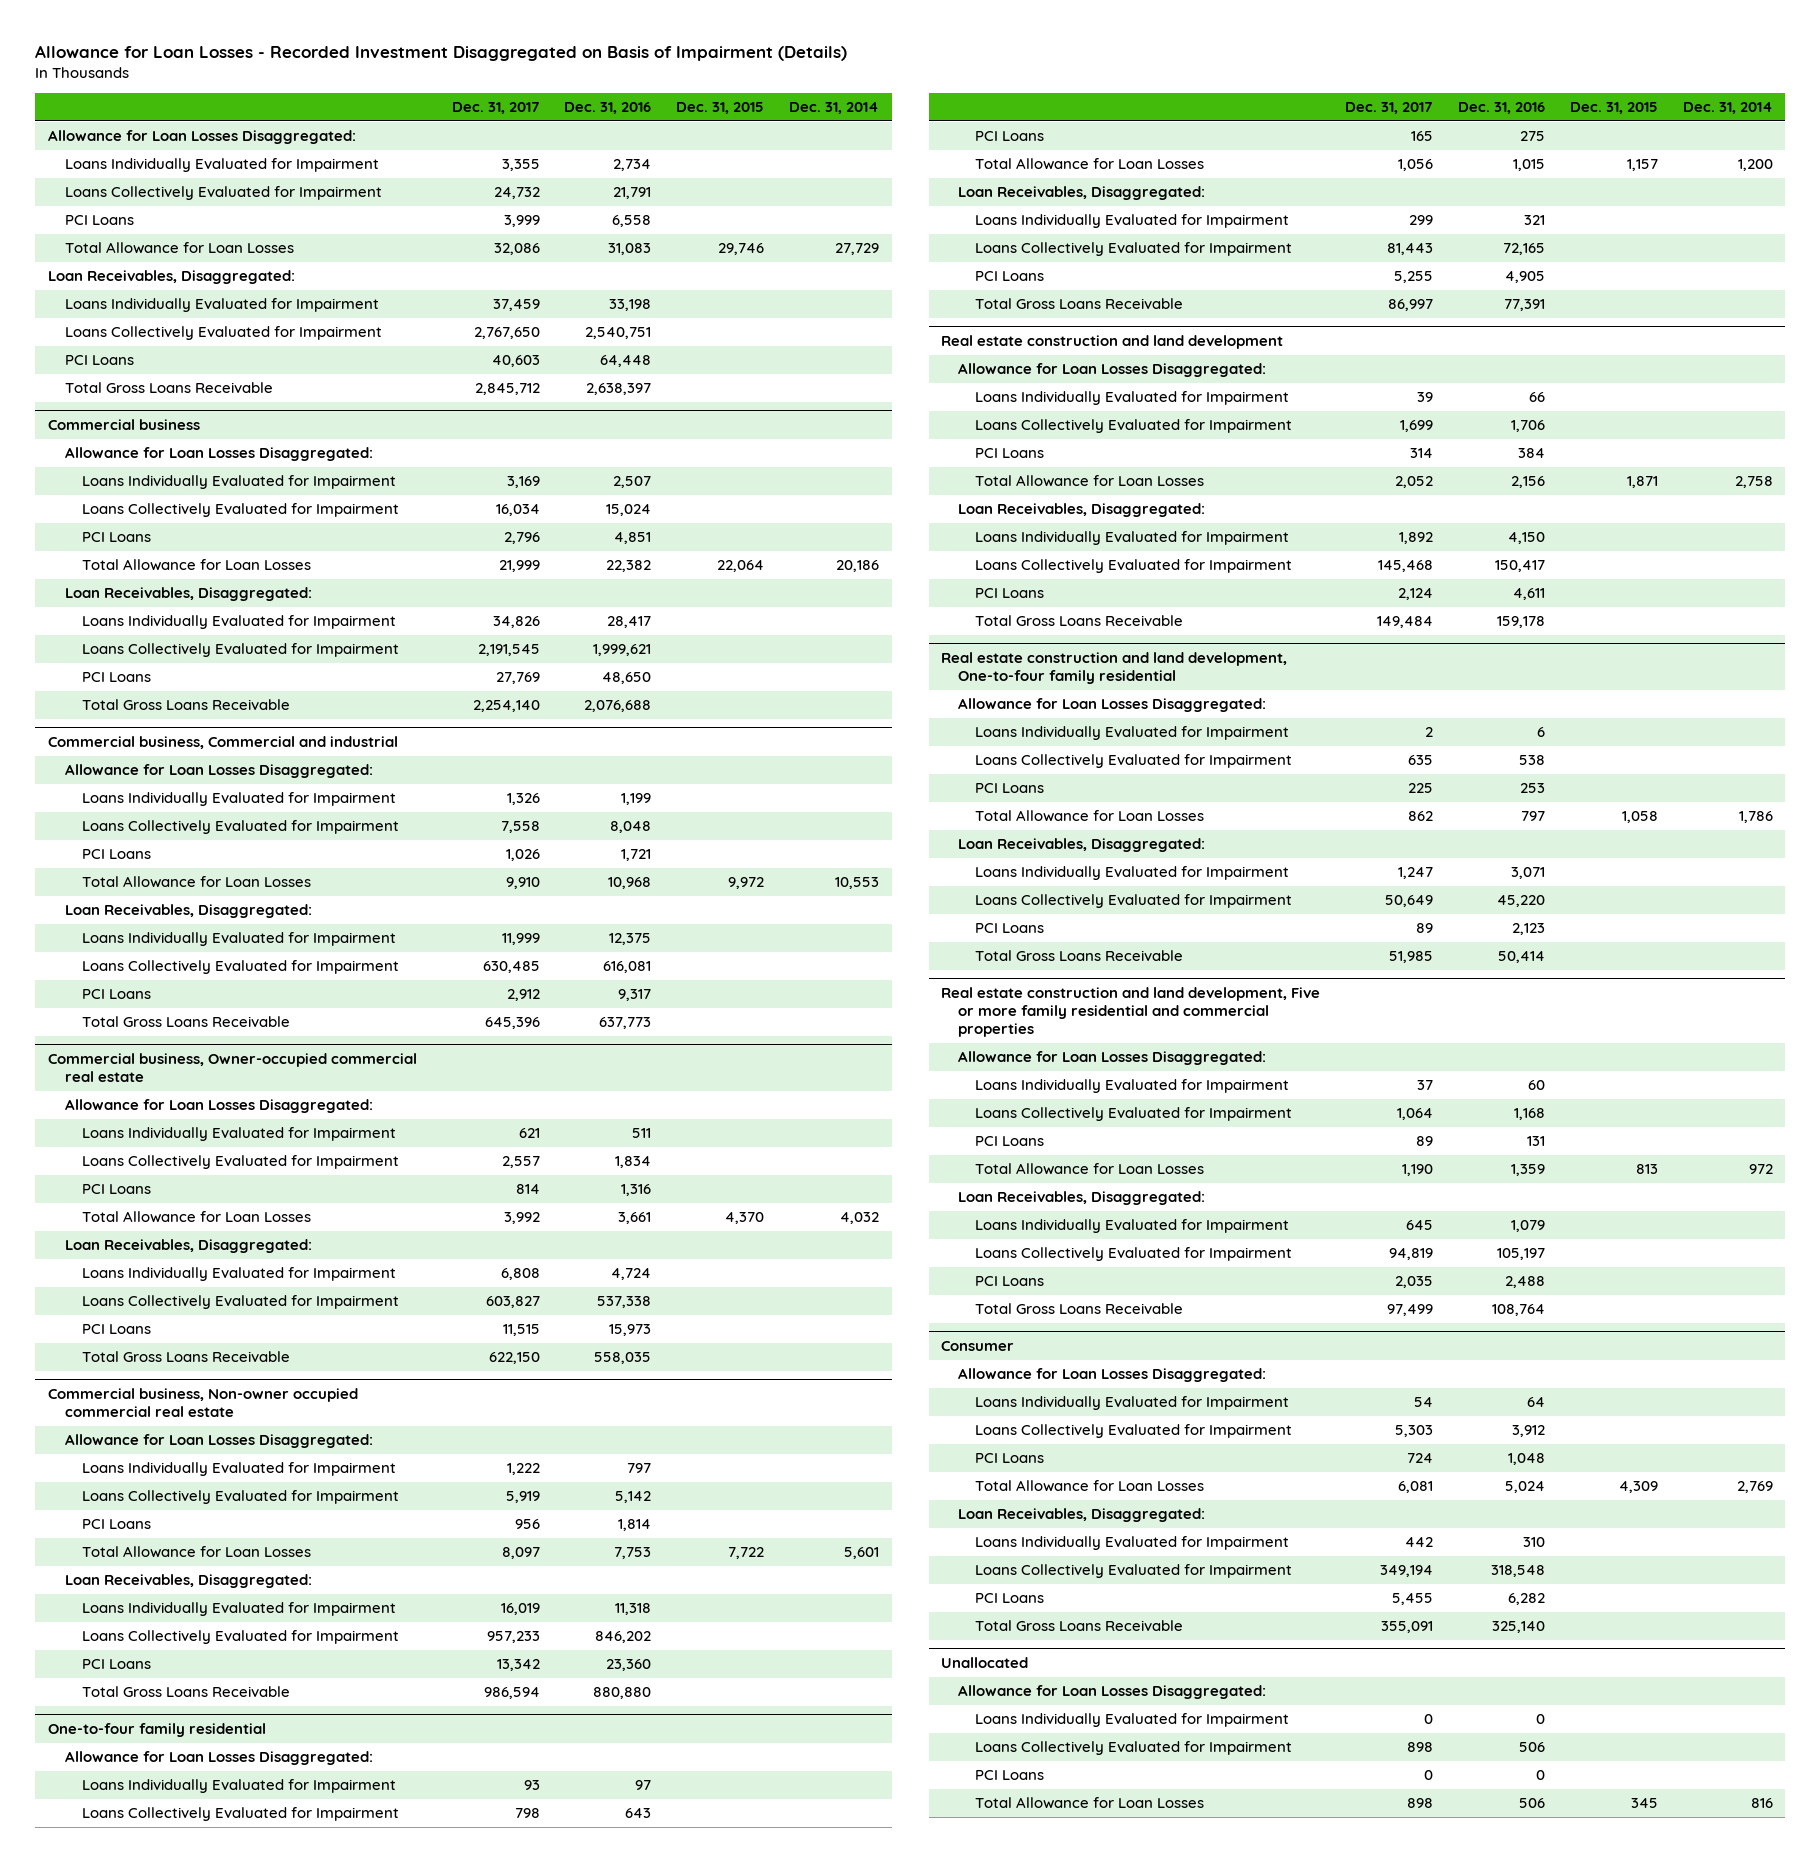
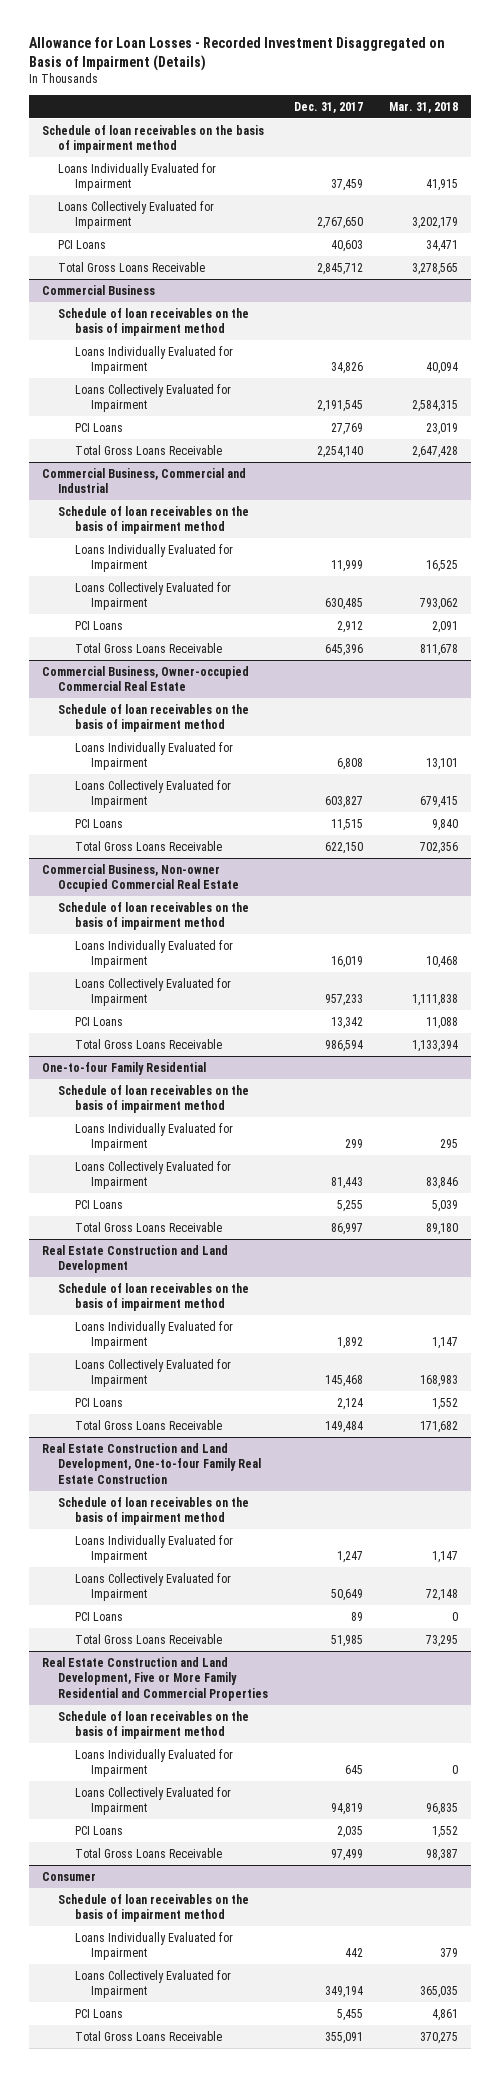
[564,102,652,115] Dec. 31, 2016 -> none
[676,102,765,115] Dec. 31, 2015 -> none
[789,102,880,115] Dec. 31, 2014 -> none
none -> [389,101,459,113] Mar. 31, 2018
[47,130,356,145] Allowance for Loan Losses Disaggregated: -> none
[64,158,379,173] Loans Individually Evaluated for Impairment -> none
[64,186,382,201] Loans Collectively Evaluated for Impairment -> none
[64,215,134,226] PCI Loans -> none
[64,242,294,255] Total Allowance for Loan Losses -> none
[47,270,295,285] Loan Receivables, Disaggregated: -> none
none -> [42,124,265,154] Schedule of loan receivables on the basis of impairment method
[64,447,373,462] Allowance for Loan Losses Disaggregated: -> none
[81,475,396,490] Loans Individually Evaluated for Impairment -> none
[81,503,399,518] Loans Collectively Evaluated for Impairment -> none
[81,532,151,543] PCI Loans -> none
[81,559,311,572] Total Allowance for Loan Losses -> none
[64,587,312,602] Loan Receivables, Disaggregated: -> none
[47,419,200,431] Commercial business -> [42,284,156,295] Commercial Business
none -> [58,307,250,337] Schedule of loan receivables on the basis of impairment method
[64,764,373,779] Allowance for Loan Losses Disaggregated: -> none
[81,792,396,807] Loans Individually Evaluated for Impairment -> none
[81,820,399,835] Loans Collectively Evaluated for Impairment -> none
[81,849,151,860] PCI Loans -> none
[81,876,311,889] Total Allowance for Loan Losses -> none
[64,904,312,919] Loan Receivables, Disaggregated: -> none
[47,736,398,750] Commercial business, Commercial and industrial -> [42,467,247,494] Commercial Business, Commercial and Industrial
none -> [58,505,250,535] Schedule of loan receivables on the basis of impairment method
[64,1099,373,1114] Allowance for Loan Losses Disaggregated: -> none
[81,1127,396,1142] Loans Individually Evaluated for Impairment -> none
[81,1155,399,1170] Loans Collectively Evaluated for Impairment -> none
[81,1184,151,1195] PCI Loans -> none
[81,1211,311,1224] Total Allowance for Loan Losses -> none
[64,1239,312,1254] Loan Receivables, Disaggregated: -> none
[47,1053,417,1083] Commercial business, Owner-occupied commercial real estate -> [42,665,250,692] Commercial Business, Owner-occupied Commercial Real Estate
none -> [58,703,250,733] Schedule of loan receivables on the basis of impairment method
[64,1434,373,1449] Allowance for Loan Losses Disaggregated: -> none
[81,1462,396,1477] Loans Individually Evaluated for Impairment -> none
[81,1490,399,1505] Loans Collectively Evaluated for Impairment -> none
[81,1519,151,1530] PCI Loans -> none
[81,1546,311,1559] Total Allowance for Loan Losses -> none
[64,1574,312,1589] Loan Receivables, Disaggregated: -> none
[47,1388,358,1418] Commercial business, Non-owner occupied commercial real estate -> [42,863,240,893] Commercial Business, Non-owner Occupied Commercial Real Estate
none -> [58,901,250,931] Schedule of loan receivables on the basis of impairment method
[64,1751,373,1766] Allowance for Loan Losses Disaggregated: -> none
[81,1779,396,1794] Loans Individually Evaluated for Impairment -> none
[81,1807,399,1822] Loans Collectively Evaluated for Impairment -> none
[974,131,1044,142] PCI Loans -> none
[974,158,1204,171] Total Allowance for Loan Losses -> none
[958,186,1206,201] Loan Receivables, Disaggregated: -> none
[47,1723,266,1738] One-to-four family residential -> [42,1061,207,1075] One-to-four Family Residential
none -> [58,1084,250,1114] Schedule of loan receivables on the basis of impairment method
[958,363,1267,378] Allowance for Loan Losses Disaggregated: -> none
[974,391,1289,406] Loans Individually Evaluated for Impairment -> none
[974,419,1292,434] Loans Collectively Evaluated for Impairment -> none
[974,448,1044,459] PCI Loans -> none
[974,475,1204,488] Total Allowance for Loan Losses -> none
[958,503,1206,518] Loan Receivables, Disaggregated: -> none
[941,335,1284,350] Real estate construction and land development -> [42,1244,229,1274] Real Estate Construction and Land Development
none -> [58,1282,250,1312] Schedule of loan receivables on the basis of impairment method
[958,698,1267,713] Allowance for Loan Losses Disaggregated: -> none
[974,726,1289,741] Loans Individually Evaluated for Impairment -> none
[974,754,1292,769] Loans Collectively Evaluated for Impairment -> none
[974,783,1044,794] PCI Loans -> none
[974,810,1204,823] Total Allowance for Loan Losses -> none
[958,838,1206,853] Loan Receivables, Disaggregated: -> none
[941,652,1288,685] Real estate construction and land development, One-to-four family residential -> [42,1442,262,1484] Real Estate Construction and Land Development, One-to-four Family Real Estate Construction
none -> [58,1496,250,1526] Schedule of loan receivables on the basis of impairment method
[958,1051,1267,1066] Allowance for Loan Losses Disaggregated: -> none
[974,1079,1289,1094] Loans Individually Evaluated for Impairment -> none
[974,1107,1292,1122] Loans Collectively Evaluated for Impairment -> none
[974,1136,1044,1147] PCI Loans -> none
[974,1163,1204,1176] Total Allowance for Loan Losses -> none
[958,1191,1206,1206] Loan Receivables, Disaggregated: -> none
[941,987,1321,1038] Real estate construction and land development, Five or more family residential and commercial properties -> [42,1656,269,1701] Real Estate Construction and Land Development, Five or More Family Residential and Commercial Properties
none -> [58,1710,250,1740] Schedule of loan receivables on the basis of impairment method
[958,1368,1267,1383] Allowance for Loan Losses Disaggregated: -> none
[974,1396,1289,1411] Loans Individually Evaluated for Impairment -> none
[974,1424,1292,1439] Loans Collectively Evaluated for Impairment -> none
[974,1453,1044,1464] PCI Loans -> none
[974,1480,1204,1493] Total Allowance for Loan Losses -> none
[958,1508,1206,1523] Loan Receivables, Disaggregated: -> none
none -> [58,1893,250,1923] Schedule of loan receivables on the basis of impairment method
[941,1657,1029,1669] Unallocated -> none
[958,1685,1267,1700] Allowance for Loan Losses Disaggregated: -> none
[974,1713,1289,1728] Loans Individually Evaluated for Impairment -> none
[974,1741,1292,1756] Loans Collectively Evaluated for Impairment -> none
[974,1770,1044,1781] PCI Loans -> none
[974,1797,1204,1810] Total Allowance for Loan Losses -> none

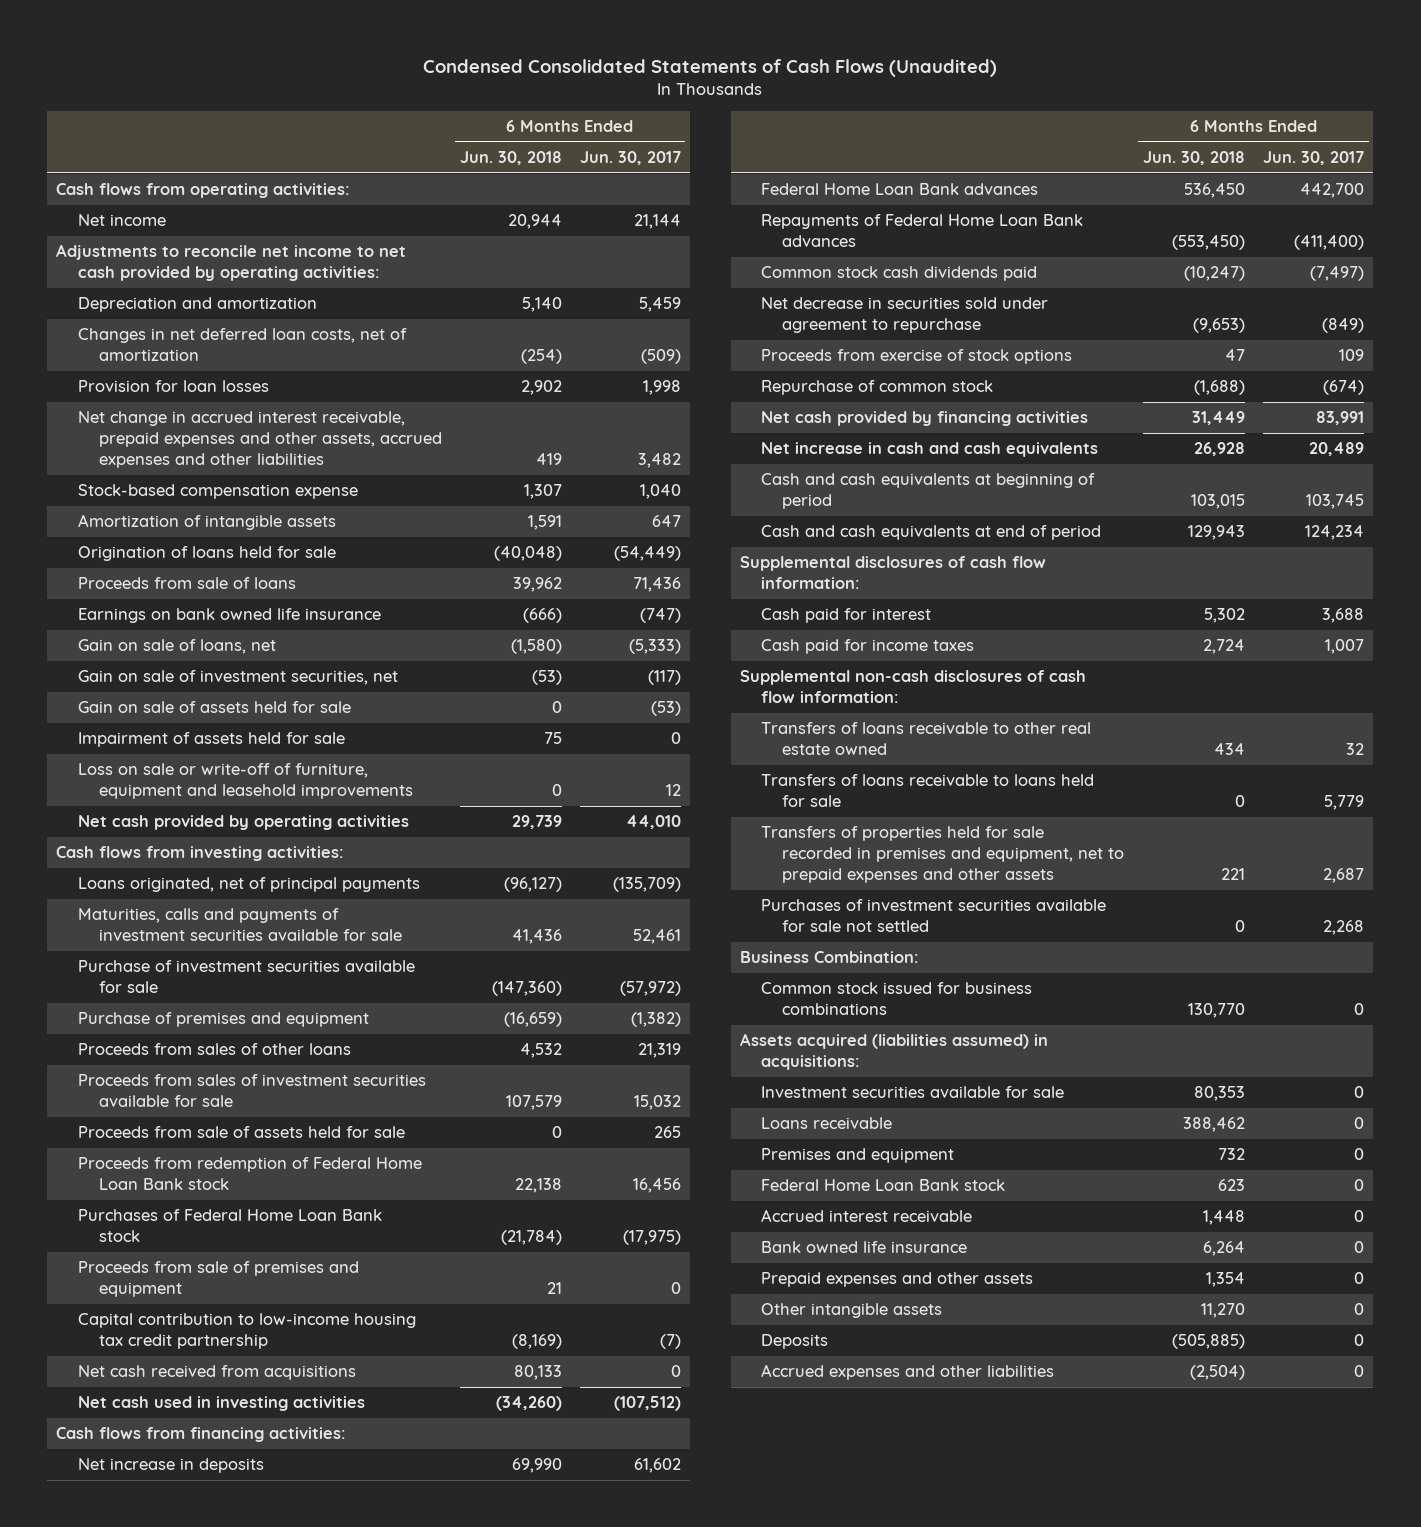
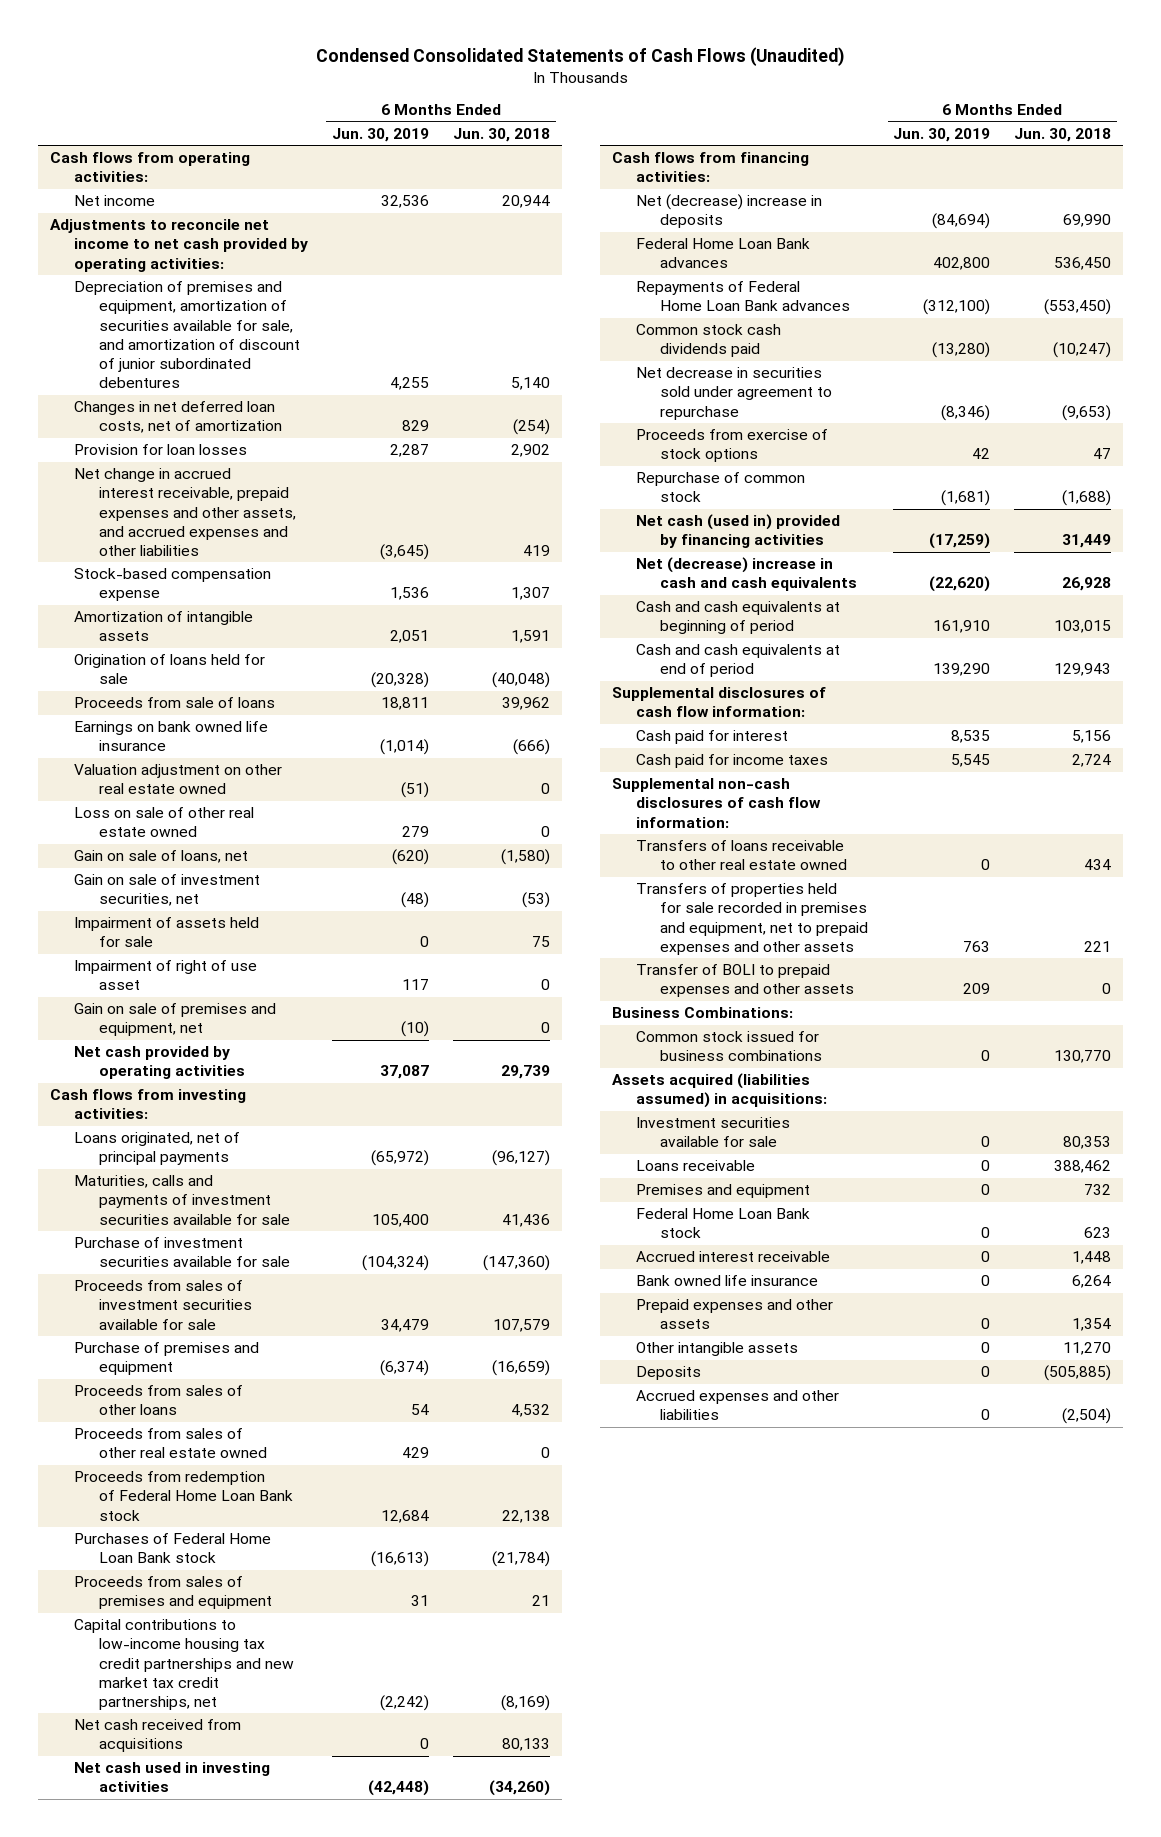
[579,150,681,165] Jun. 30, 2017 -> none
none -> [332,127,430,142] Jun. 30, 2019
[77,297,317,313] Depreciation and amortization -> [74,281,300,389] Depreciation of premises and equipment, amortization of securities available for sale, and amortization of discount of junior subordinated debentures
[77,411,442,468] Net change in accrued interest receivable, prepaid expenses and other assets, accrued expenses and other liabilities -> [74,468,296,557] Net change in accrued interest receivable, prepaid expenses and other assets, and accrued expenses and other liabilities
none -> [74,764,283,795] Valuation adjustment on other real estate owned
none -> [74,807,255,838] Loss on sale of other real estate owned
[77,701,351,714] Gain on sale of assets held for sale -> none
[77,763,413,800] Loss on sale or write-off of furniture, equipment and leasehold improvements -> none
none -> [74,960,258,991] Impairment of right of use asset
none -> [74,1003,277,1037] Gain on sale of premises and equipment, net
[77,1074,426,1108] Proceeds from sales of investment securities available for sale -> [74,1280,252,1330] Proceeds from sales of investment securities available for sale
[77,1126,405,1139] Proceeds from sale of assets held for sale -> none
none -> [74,1428,267,1459] Proceeds from sales of other real estate owned
[77,1261,359,1298] Proceeds from sale of premises and equipment -> [74,1576,272,1610] Proceeds from sales of premises and equipment
[77,1313,416,1350] Capital contribution to low-income housing tax credit partnership -> [74,1619,294,1711] Capital contributions to low-income housing tax credit partnerships and new market tax credit partnerships, net
[77,1458,264,1474] Net increase in deposits -> [635,194,822,229] Net (decrease) increase in deposits
[760,411,1088,427] Net cash provided by financing activities -> [635,514,840,549] Net cash (used in) provided by financing activities
[760,442,1098,458] Net increase in cash and cash equivalents -> [635,557,858,592] Net (decrease) increase in cash and cash equivalents
[1203,608,1245,624] 5,302 -> [1072,730,1112,744] 5,156
[760,774,1094,808] Transfers of loans receivable to loans held for sale -> none
[760,899,1106,933] Purchases of investment securities available for sale not settled -> none
none -> [635,964,855,998] Transfer of BOLI to prepaid expenses and other assets
[739,951,919,964] Business Combination: -> [611,1007,793,1019] Business Combinations:

